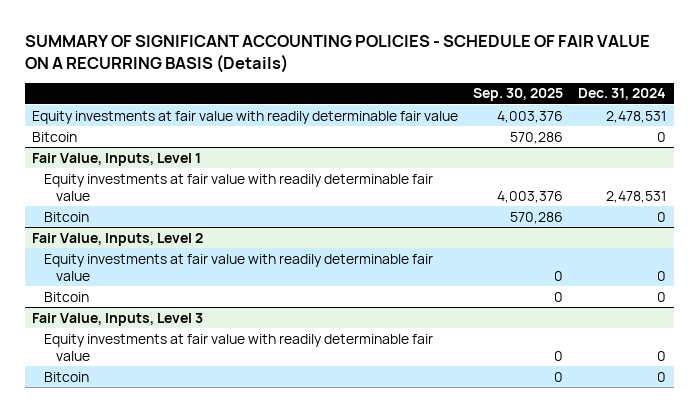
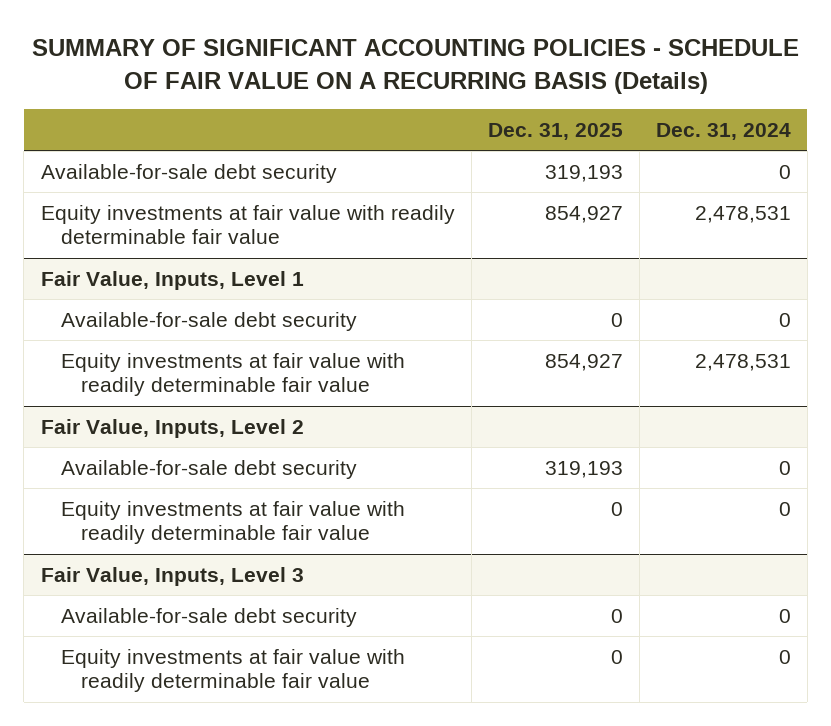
[473,88,564,102] Sep. 30, 2025 -> none
none -> [487,123,623,141] Dec. 31, 2025
none -> [40,163,337,183] Available-for-sale debt security
[32,131,78,142] Bitcoin -> none
none -> [60,311,357,331] Available-for-sale debt security
[44,211,90,222] Bitcoin -> none
none -> [60,459,357,479] Available-for-sale debt security
[44,291,90,302] Bitcoin -> none
none -> [60,607,357,627] Available-for-sale debt security
[44,371,90,382] Bitcoin -> none

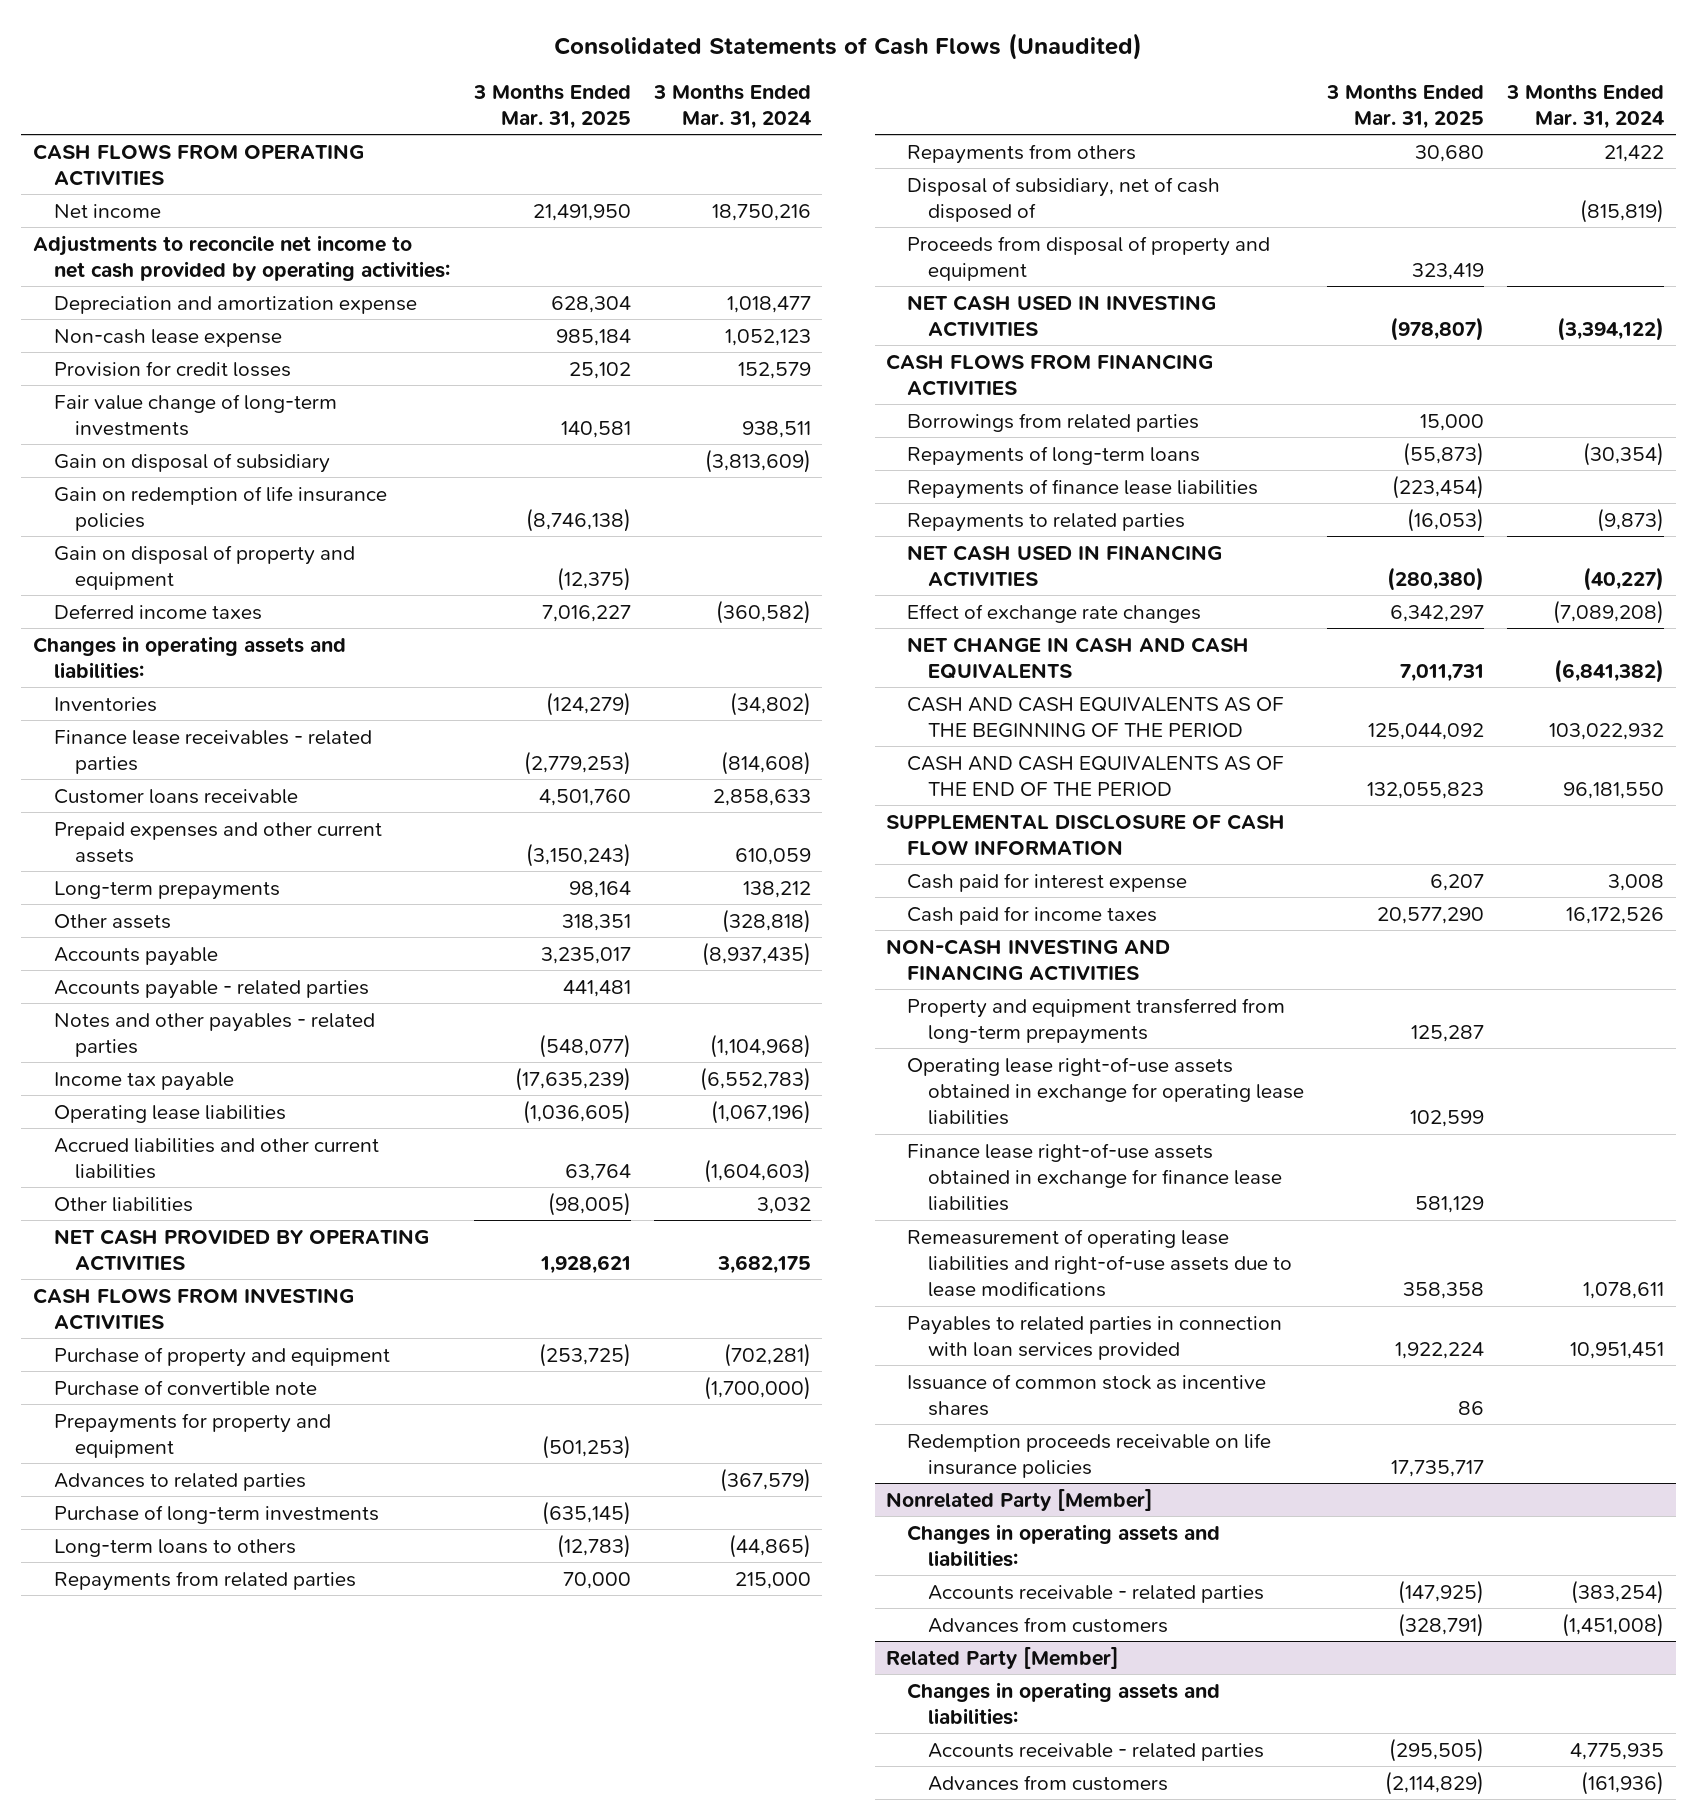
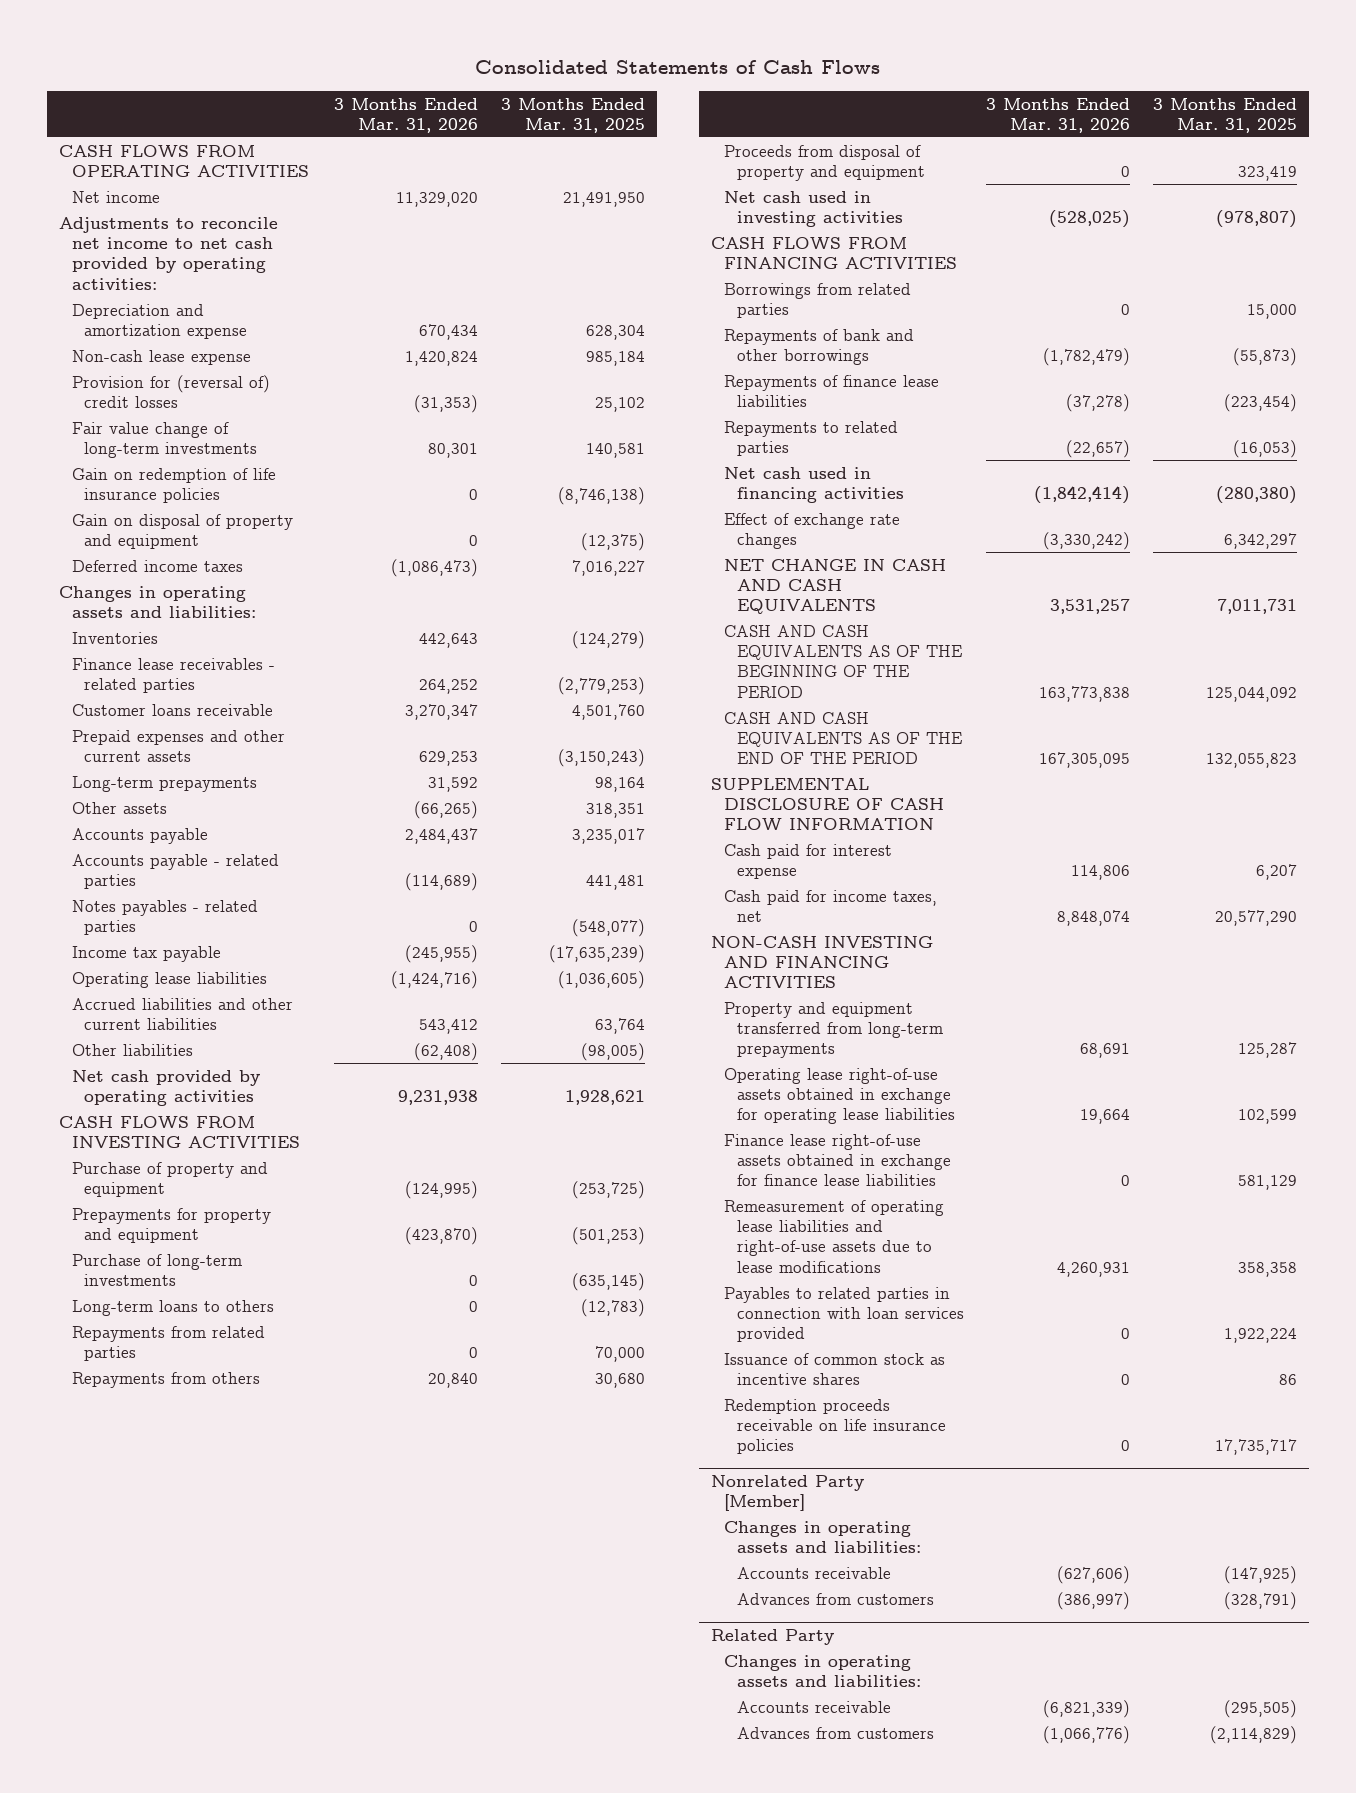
[554,32,1143,60] Consolidated Statements of Cash Flows (Unaudited) -> [475,59,881,74] Consolidated Statements of Cash Flows
[652,83,811,129] 3 Months Ended Mar. 31, 2024 -> none
none -> [334,97,479,133] 3 Months Ended Mar. 31, 2026
[53,360,291,377] Provision for credit losses -> [71,374,270,409] Provision for (reversal of) credit losses
[53,452,330,473] Gain on disposal of subsidiary -> none
[53,1012,375,1057] Notes and other payables - related parties -> [71,899,258,936] Notes payables - related parties
[53,1228,429,1271] NET CASH PROVIDED BY OPERATING ACTIVITIES -> [71,1069,260,1107] Net cash provided by operating activities
[53,1379,317,1396] Purchase of convertible note -> none
[53,1472,306,1491] Advances to related parties -> none
[907,176,1221,222] Disposal of subsidiary, net of cash disposed of -> none
[907,294,1217,337] NET CASH USED IN INVESTING ACTIVITIES -> [723,190,903,228] Net cash used in investing activities
[907,445,1201,466] Repayments of long-term loans -> [723,328,914,366] Repayments of bank and other borrowings
[907,544,1223,587] NET CASH USED IN FINANCING ACTIVITIES -> [723,466,904,504] Net cash used in financing activities
[907,905,1158,925] Cash paid for income taxes -> [723,889,937,923] Cash paid for income taxes, net
[928,1584,1265,1603] Accounts receivable - related parties -> [736,1566,891,1579] Accounts receivable
[886,1646,1120,1669] Related Party [Member] -> [710,1628,834,1645] Related Party
[928,1742,1265,1761] Accounts receivable - related parties -> [736,1700,891,1713] Accounts receivable

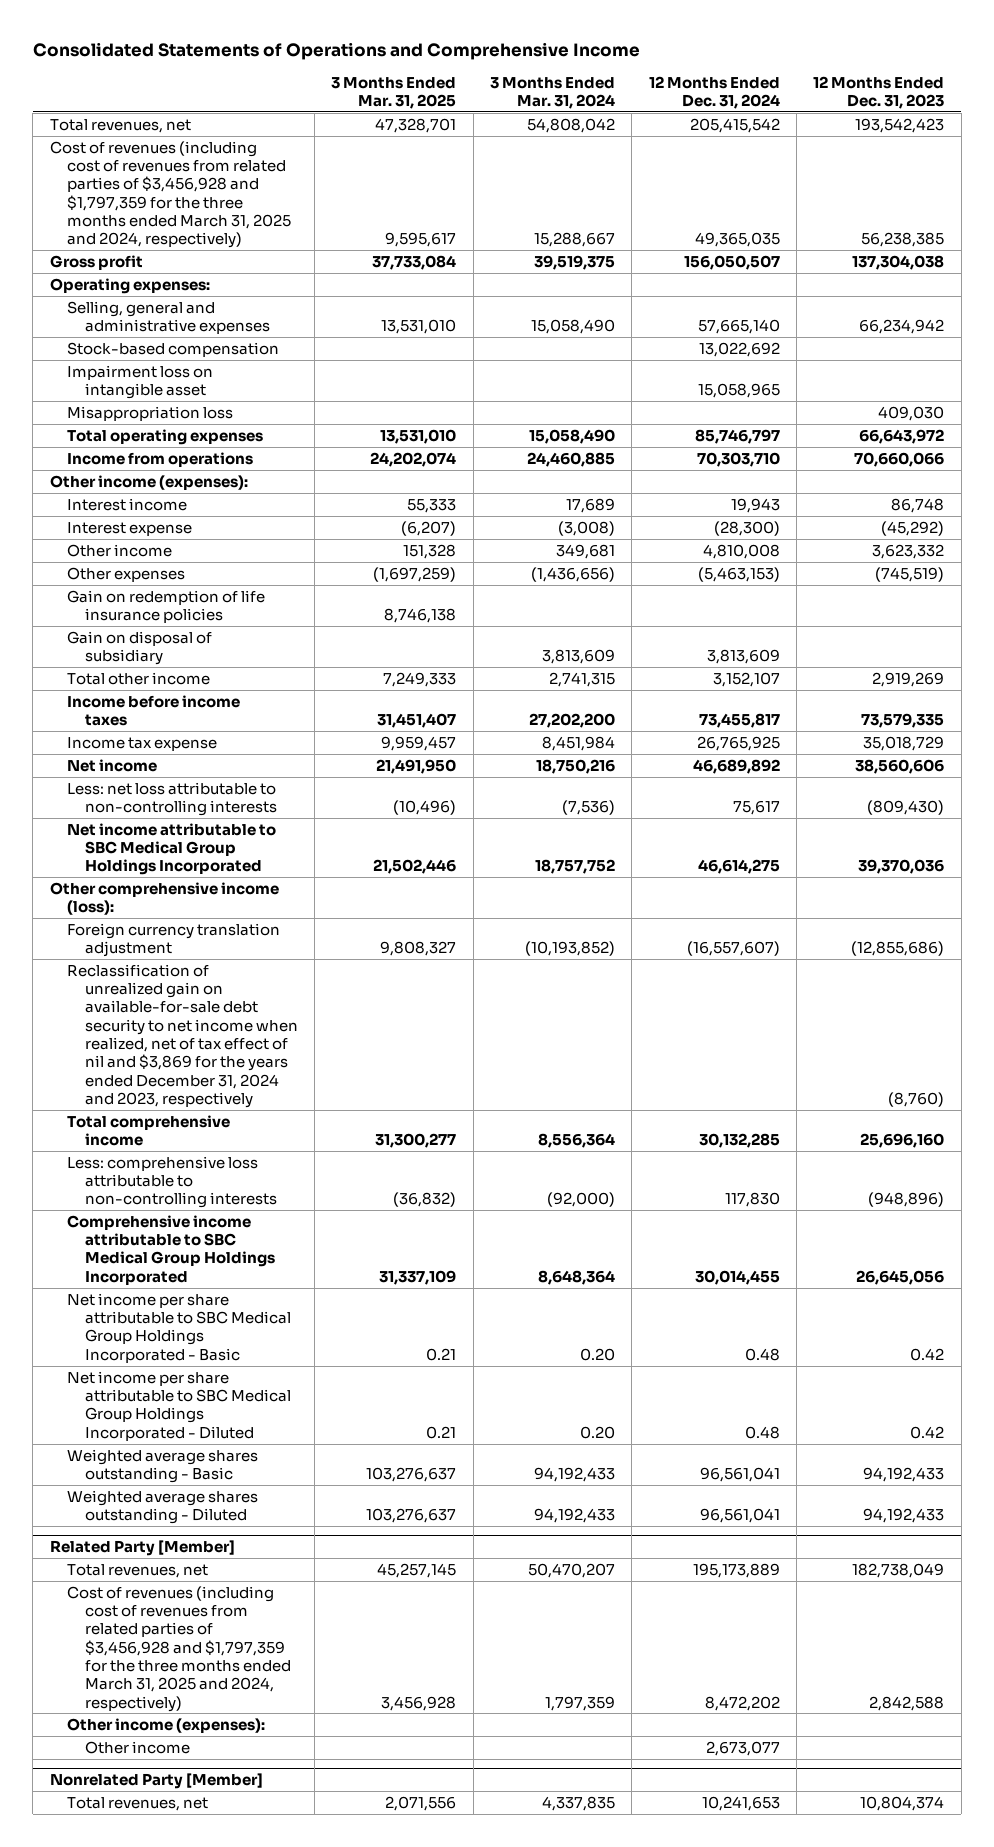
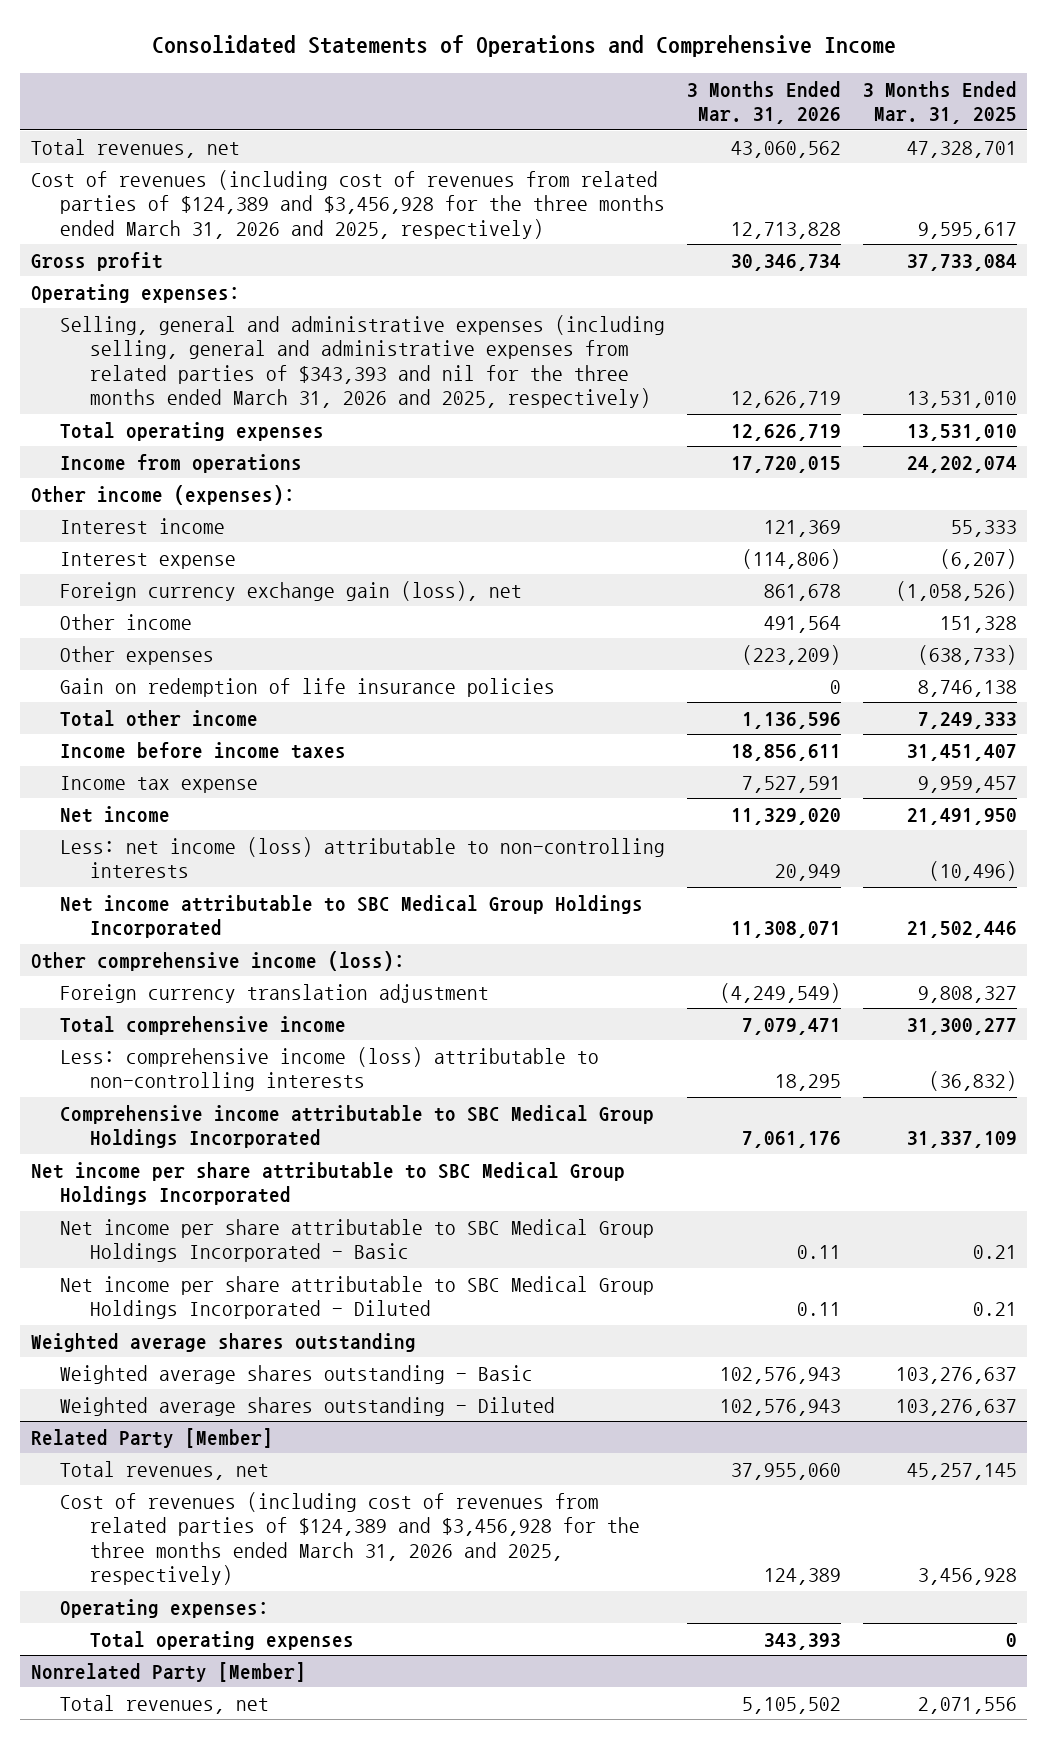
[489,76,615,109] 3 Months Ended Mar. 31, 2024 -> none
[648,75,780,109] 12 Months Ended Dec. 31, 2024 -> none
[813,75,945,109] 12 Months Ended Dec. 31, 2023 -> none
none -> [686,80,841,125] 3 Months Ended Mar. 31, 2026
[49,140,292,249] Cost of revenues (including cost of revenues from related parties of $3,456,928 and $1,797,359 for the three months ended March 31, 2025 and 2024, respectively) -> [30,169,666,239] Cost of revenues (including cost of revenues from related parties of $124,389 and $3,456,928 for the three months ended March 31, 2026 and 2025, respectively)
[67,341,280,357] Stock-based compensation -> none
[67,364,214,400] Impairment loss on intangible asset -> none
[67,405,234,421] Misappropriation loss -> none
[67,300,270,335] Selling, general and administrative expenses -> [60,314,666,409] Selling, general and administrative expenses (including selling, general and administrative expenses from related parties of $343,393 and nil for the three months ended March 31, 2026 and 2025, respectively)
none -> [60,580,523,601] Foreign currency exchange gain (loss), net
[373,566,457,582] (1,697,259) -> [917,644,1017,665] (638,733)
[67,630,213,666] Gain on disposal of subsidiary -> none
[67,781,277,817] Less: net loss attributable to non-controlling interests -> [60,836,666,879] Less: net income (loss) attributable to non-controlling interests
[67,963,298,1108] Reclassification of unrealized gain on available-for-sale debt security to net income when realized, net of tax effect of nil and $3,869 for the years ended December 31, 2024 and 2023, respectively -> none
[67,1155,277,1209] Less: comprehensive loss attributable to non-controlling interests -> [60,1046,600,1092] Less: comprehensive income (loss) attributable to non-controlling interests
none -> [30,1161,625,1206] Net income per share attributable to SBC Medical Group Holdings Incorporated
none -> [30,1332,416,1352] Weighted average shares outstanding
[67,1717,266,1733] Other income (expenses): -> none
[84,1740,190,1754] Other income -> none
[67,1585,291,1712] Cost of revenues (including cost of revenues from related parties of $3,456,928 and $1,797,359 for the three months ended March 31, 2025 and 2024, respectively) -> [60,1491,641,1586] Cost of revenues (including cost of revenues from related parties of $124,389 and $3,456,928 for the three months ended March 31, 2026 and 2025, respectively)
none -> [60,1598,270,1618] Operating expenses:
none -> [90,1630,355,1650] Total operating expenses

